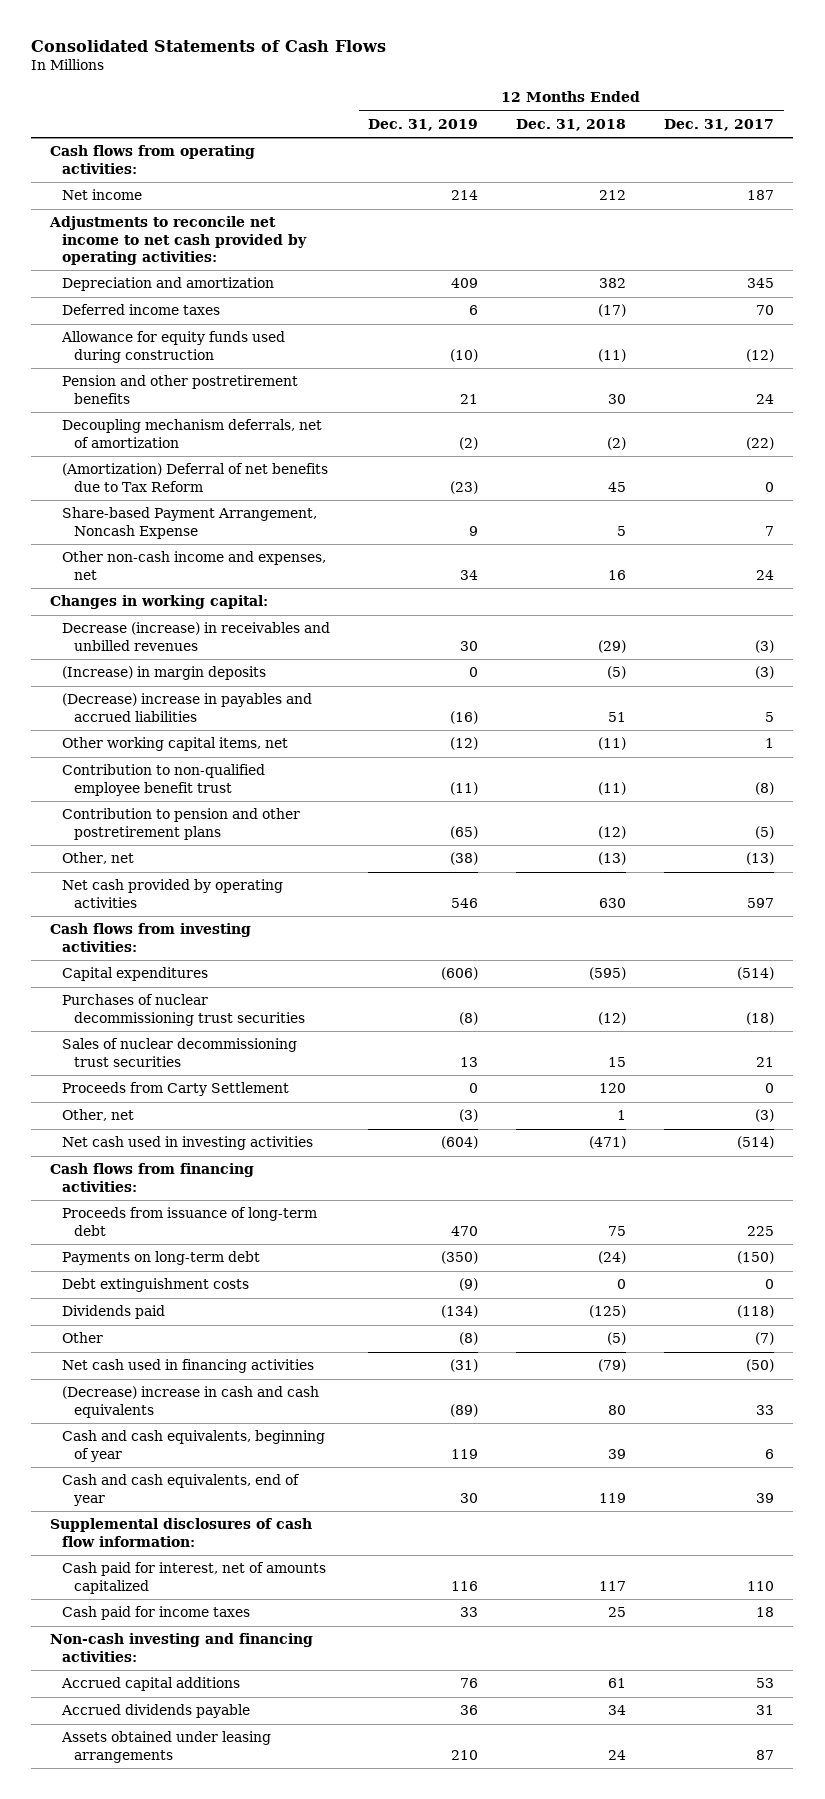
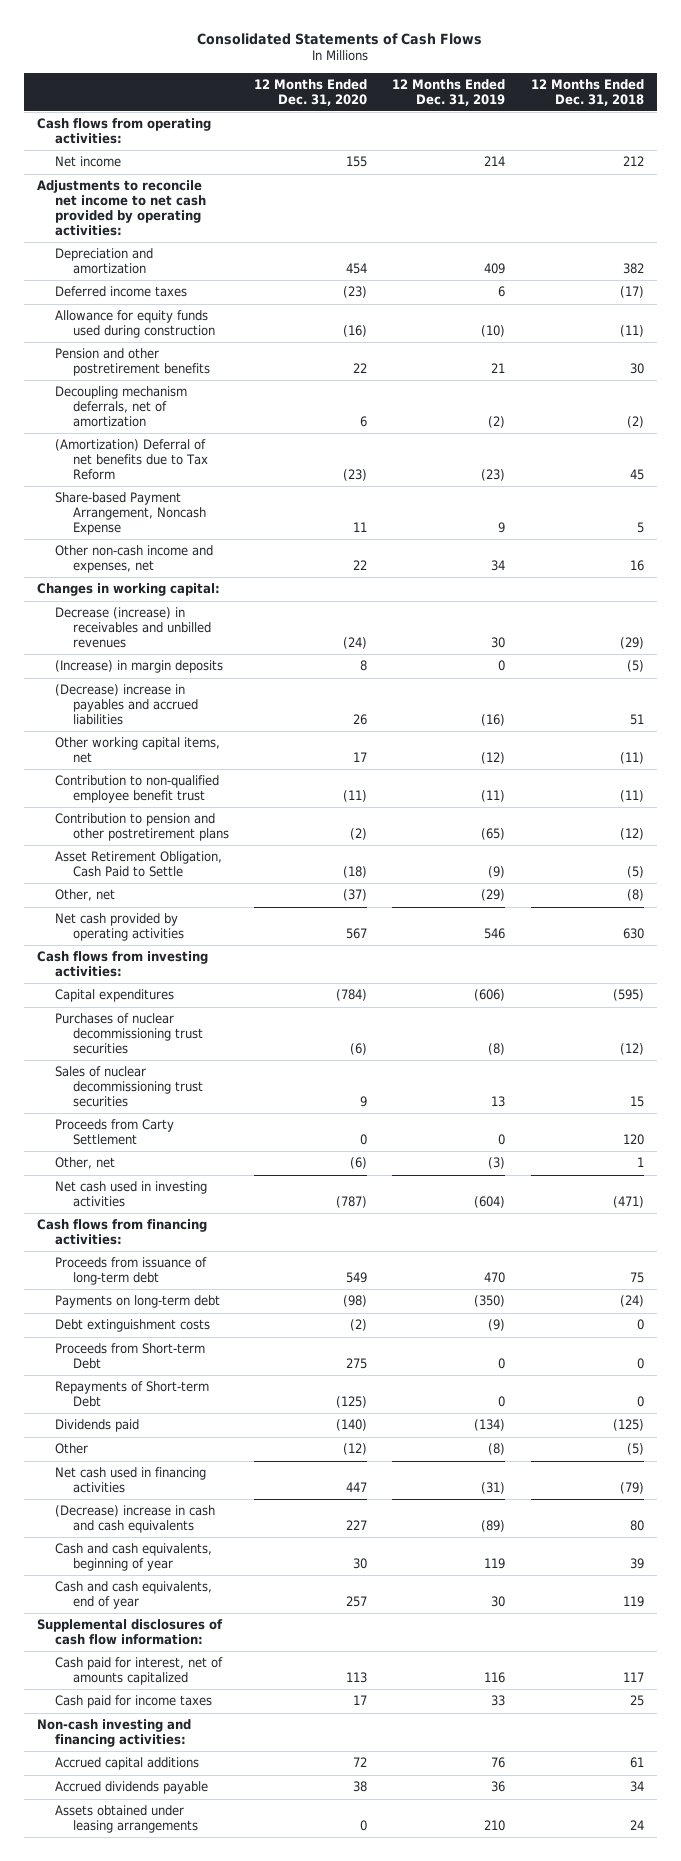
[664,118,775,131] Dec. 31, 2017 -> none
none -> [253,78,367,106] 12 Months Ended Dec. 31, 2020
none -> [54,851,222,878] Asset Retirement Obligation, Cash Paid to Settle
[450,852,479,866] (38) -> [481,889,506,902] (29)
[598,852,627,866] (13) -> [626,889,644,902] (8)
none -> [54,1343,205,1370] Proceeds from Short-term Debt
none -> [54,1381,209,1408] Repayments of Short-term Debt

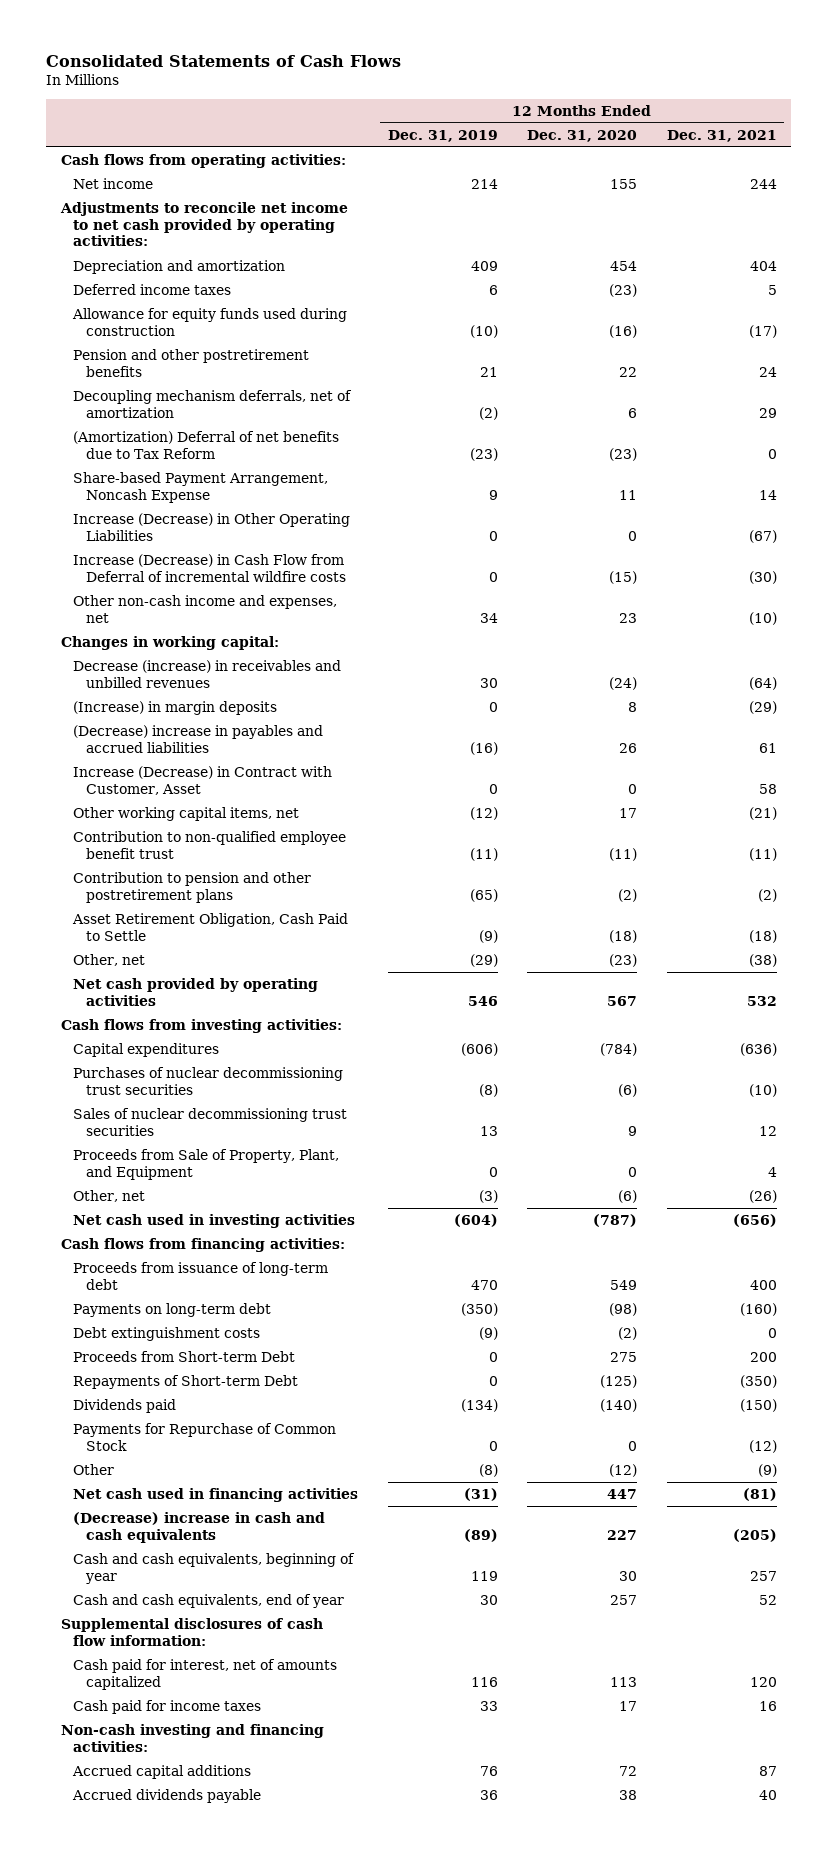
[530,78,644,106] 12 Months Ended Dec. 31, 2018 -> none
none -> [666,129,777,142] Dec. 31, 2021
none -> [73,512,351,541] Increase (Decrease) in Other Operating Liabilities
none -> [73,553,346,582] Increase (Decrease) in Cash Flow from Deferral of incremental wildfire costs
[352,560,367,571] 22 -> [619,612,638,623] 23
none -> [73,765,333,795] Increase (Decrease) in Contract with Customer, Asset
[342,889,367,902] (37) -> [609,953,638,967] (23)
[54,1119,174,1146] Proceeds from Carty Settlement -> none
none -> [73,1148,340,1180] Proceeds from Sale of Property, Plant, and Equipment
none -> [73,1422,337,1451] Payments for Repurchase of Common Stock
[54,1805,198,1834] Assets obtained under leasing arrangements -> none

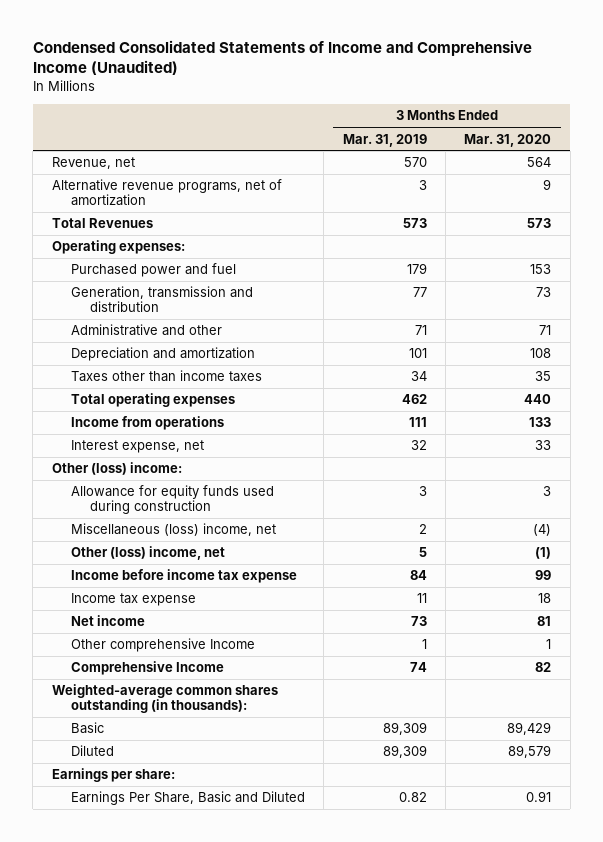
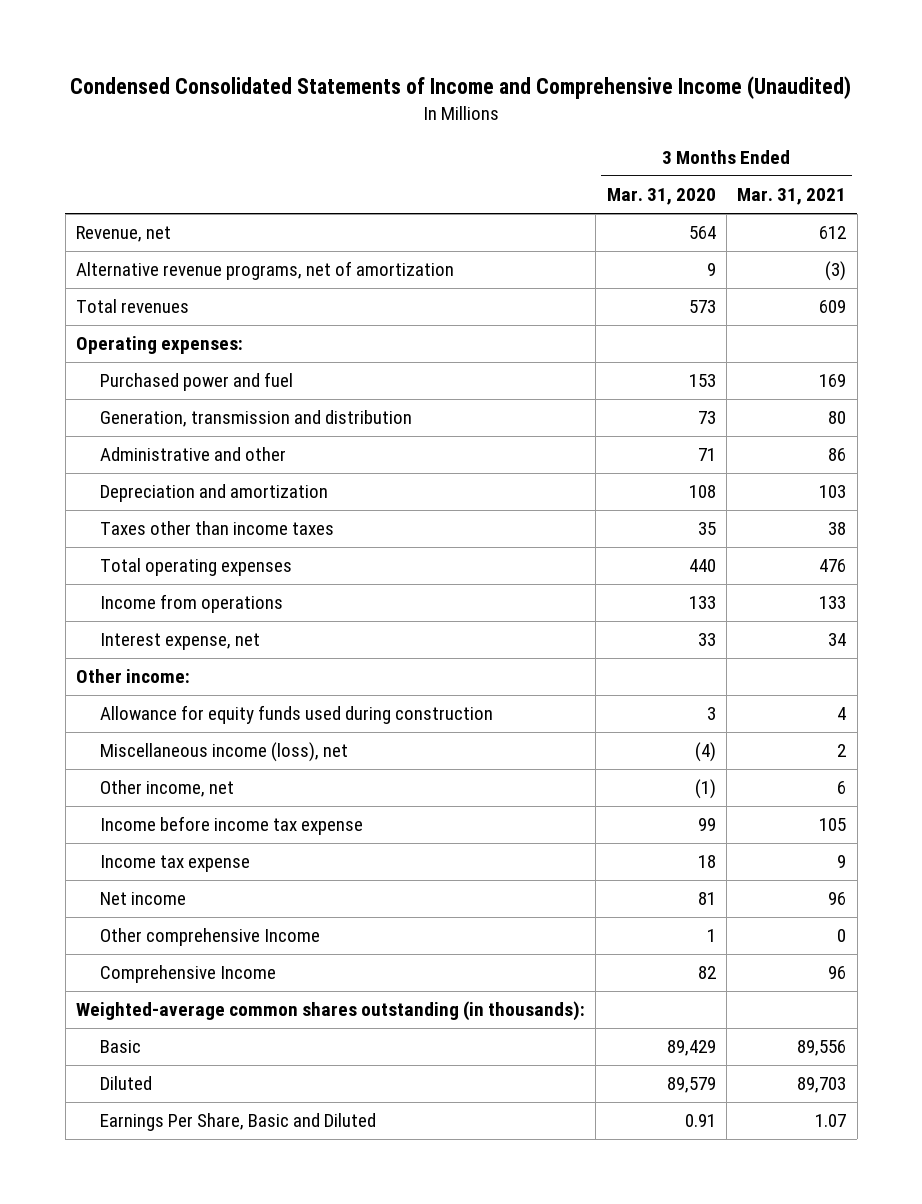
[342,133,427,147] Mar. 31, 2019 -> none
none -> [737,188,847,206] Mar. 31, 2021
[51,218,153,229] Total Revenues -> [75,299,189,314] Total revenues
[51,462,182,476] Other (loss) income: -> [75,669,190,684] Other income:
[70,523,276,537] Miscellaneous (loss) income, net -> [99,742,348,763] Miscellaneous income (loss), net
[70,546,225,561] Other (loss) income, net -> [99,780,234,798] Other income, net
[51,768,175,783] Earnings per share: -> none

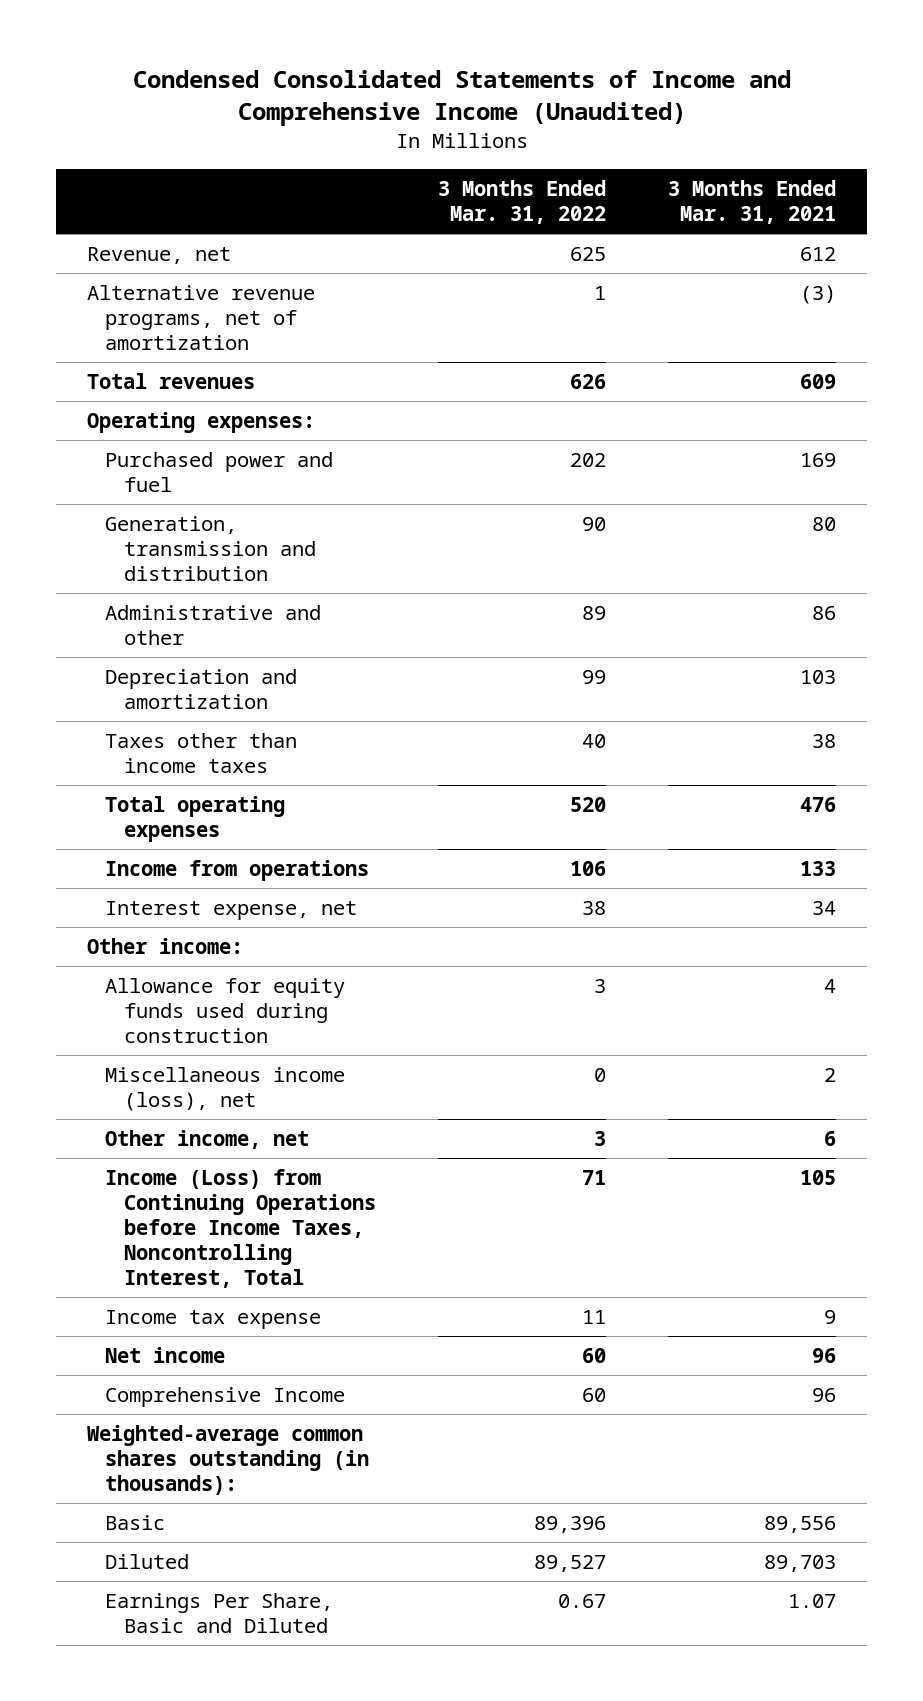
[606,188,716,206] Mar. 31, 2020 -> none
none -> [438,179,607,224] 3 Months Ended Mar. 31, 2022
[99,816,363,836] Income before income tax expense -> none
none -> [105,1169,377,1289] Income (Loss) from Continuing Operations before Income Taxes, Noncontrolling Interest, Total
[99,928,320,947] Other comprehensive Income -> none

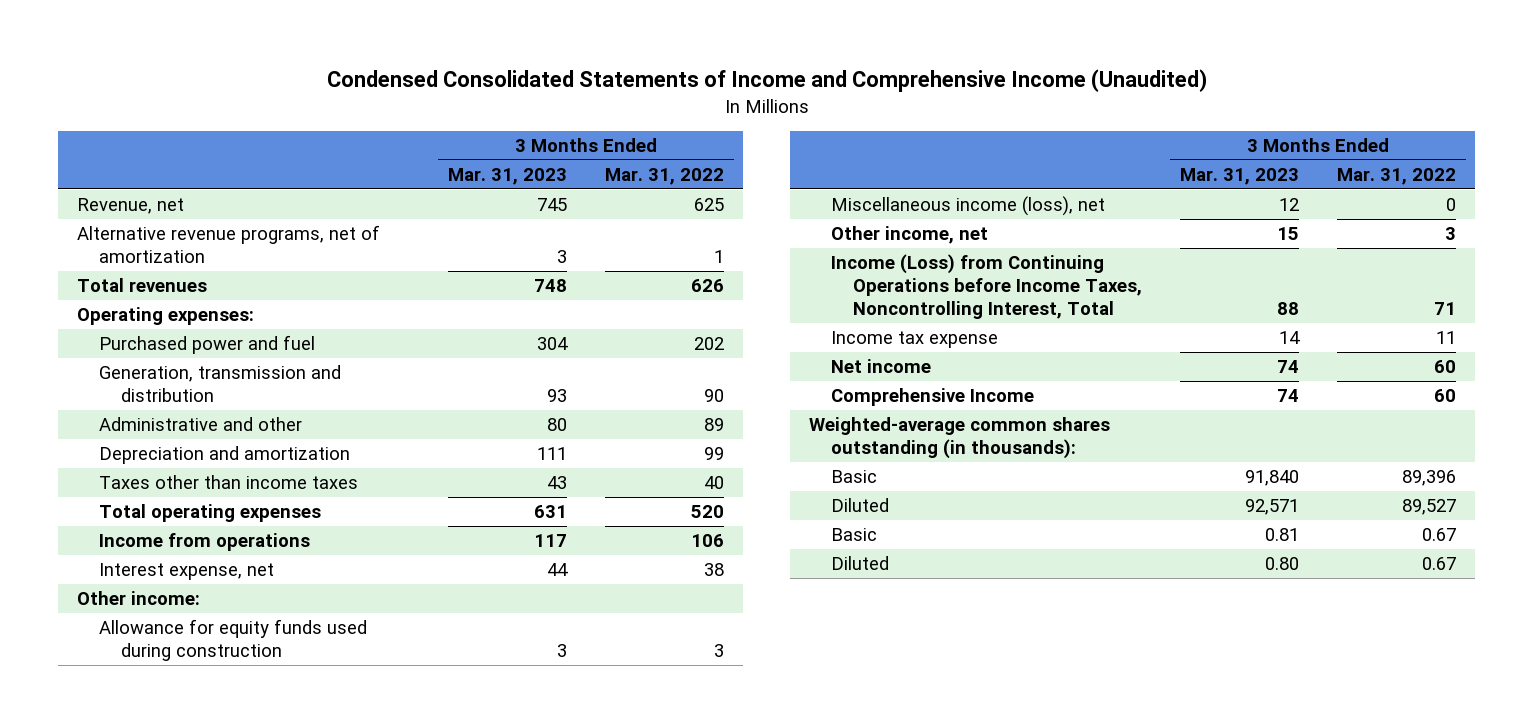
[668,179,837,224] 3 Months Ended Mar. 31, 2021 -> none
none -> [448,167,568,185] Mar. 31, 2023
[105,1593,334,1634] Earnings Per Share, Basic and Diluted -> none
none -> [830,528,877,542] Basic
none -> [830,556,889,571] Diluted

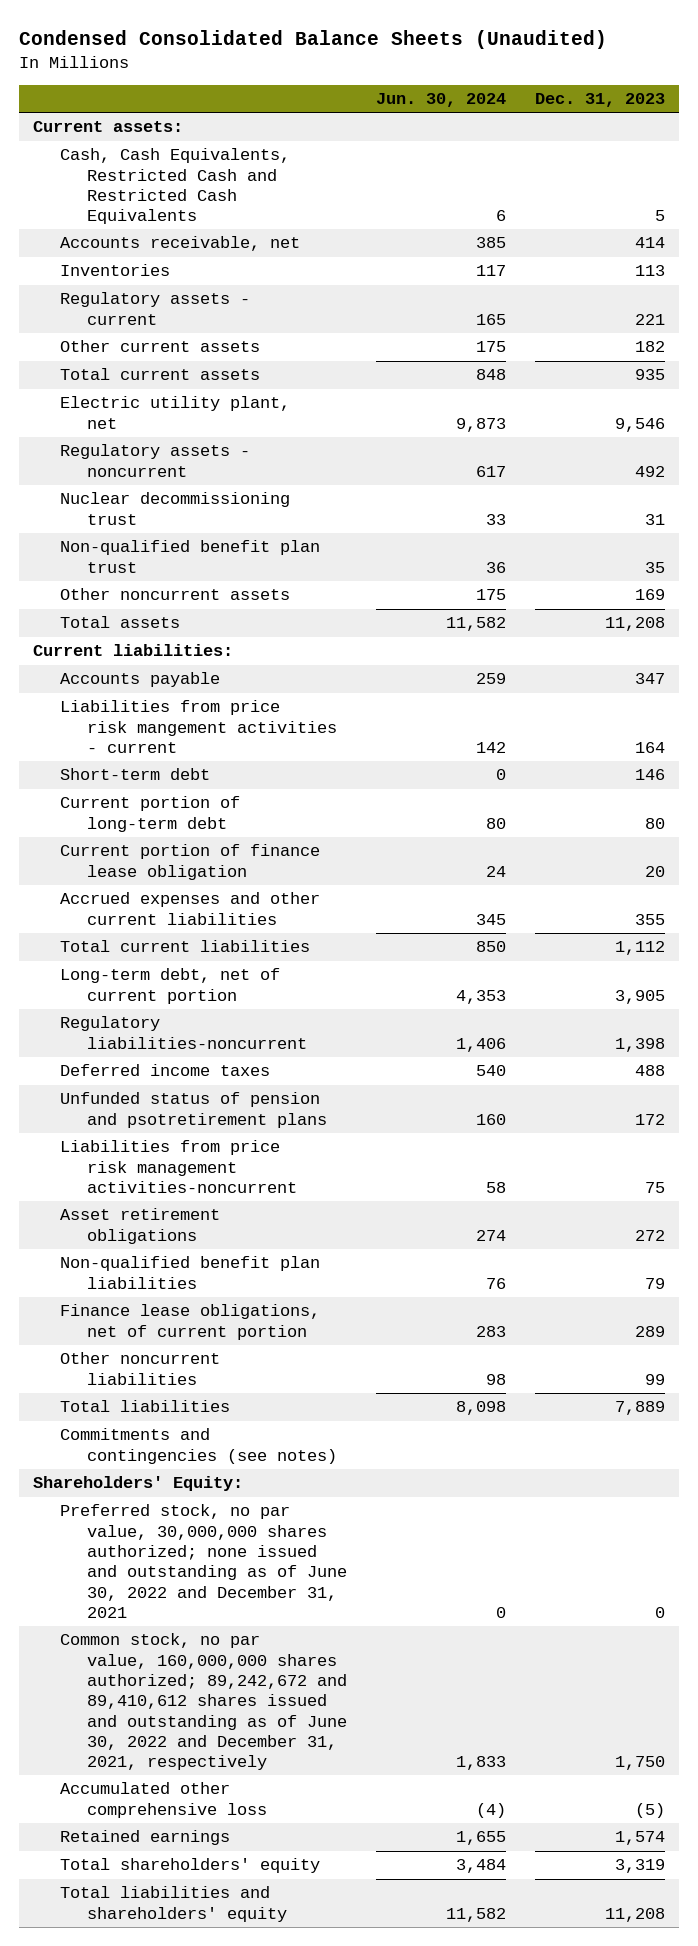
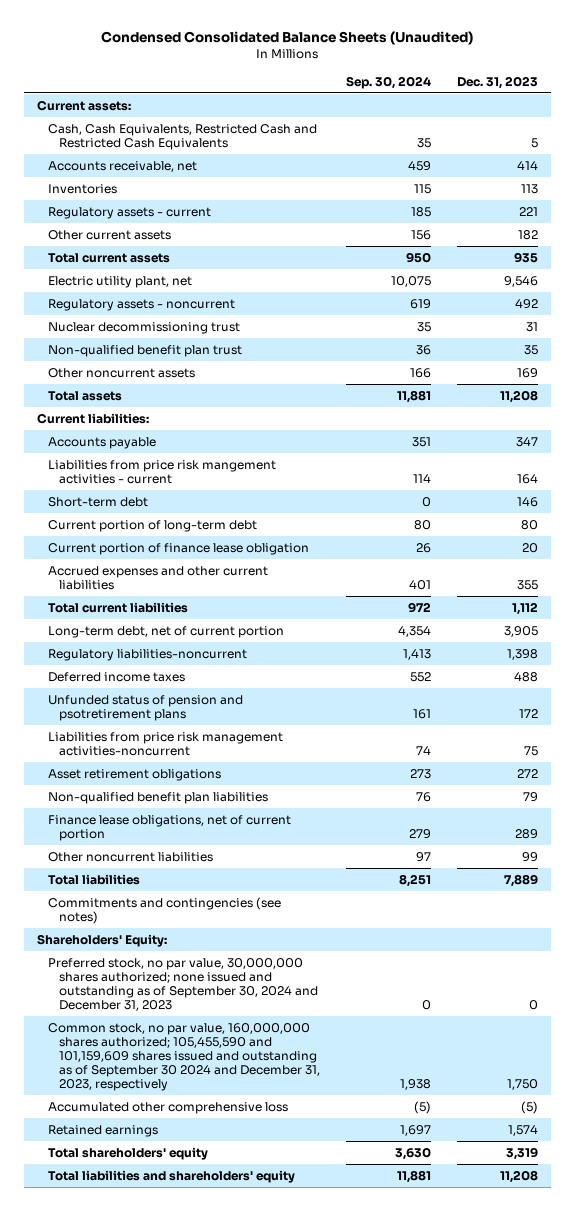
[375,93,506,108] Jun. 30, 2024 -> none
none -> [345,75,431,89] Sep. 30, 2024
[59,1504,347,1618] Preferred stock, no par value, 30,000,000 shares authorized; none issued and outstanding as of June 30, 2022 and December 31, 2021 -> [48,957,319,1011] Preferred stock, no par value, 30,000,000 shares authorized; none issued and outstanding as of September 30, 2024 and December 31, 2023
[59,1633,347,1771] Common stock, no par value, 160,000,000 shares authorized; 89,242,672 and 89,410,612 shares issued and outstanding as of June 30, 2022 and December 31, 2021, respectively -> [48,1022,321,1091] Common stock, no par value, 160,000,000 shares authorized; 105,455,590 and 101,159,609 shares issued and outstanding as of September 30 2024 and December 31, 2023, respectively

